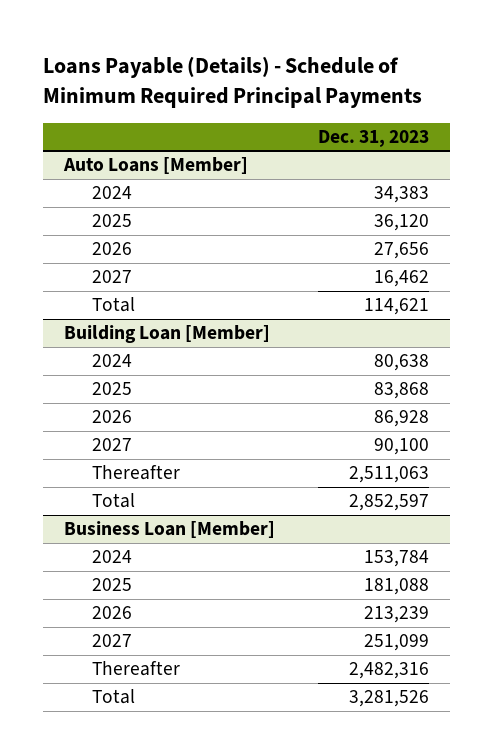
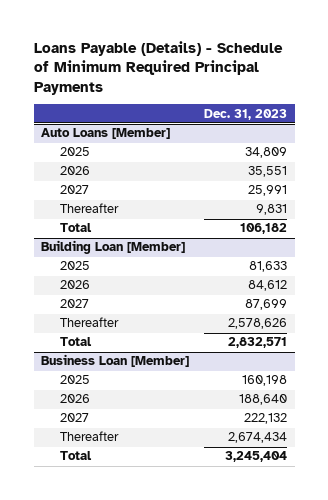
[92,186,133,200] 2024 -> none
[373,214,429,232] 36,120 -> [245,147,288,159] 34,809
[373,242,429,260] 27,656 -> [248,166,288,178] 35,551
[373,270,429,288] 16,462 -> [248,185,288,197] 25,991
none -> [59,203,119,214] Thereafter
[363,298,429,316] 114,621 -> [240,223,288,235] 106,182
[92,354,133,368] 2024 -> none
[373,382,429,400] 83,868 -> [249,261,288,273] 81,633
[373,410,429,428] 86,928 -> [248,280,288,292] 84,612
[373,438,429,456] 90,100 -> [245,299,288,311] 87,699
[348,466,429,484] 2,511,063 -> [228,318,288,330] 2,578,626
[348,494,429,512] 2,852,597 -> [228,337,288,349] 2,832,571
[92,550,133,564] 2024 -> none
[363,578,429,596] 181,088 -> [242,375,288,387] 160,198
[363,606,429,624] 213,239 -> [239,394,288,406] 188,640
[363,634,429,652] 251,099 -> [244,413,288,425] 222,132
[348,662,429,680] 2,482,316 -> [228,432,288,444] 2,674,434
[348,690,429,708] 3,281,526 -> [225,451,288,463] 3,245,404

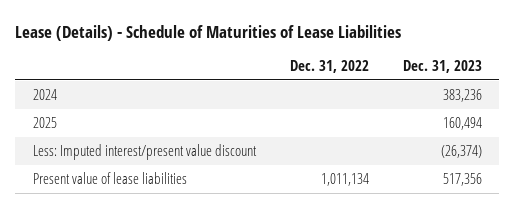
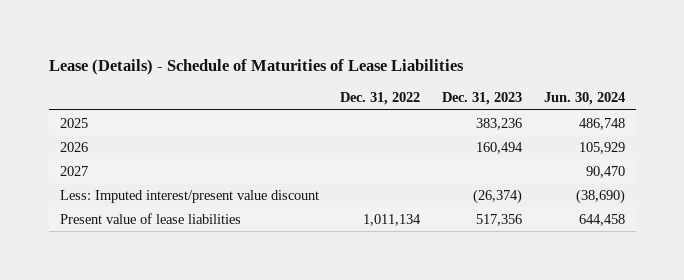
none -> [543,92,625,106] Jun. 30, 2024
[32,89,57,101] 2024 -> [59,117,88,128] 2025
[32,117,57,129] 2025 -> [59,141,88,152] 2026
none -> [59,165,88,176] 2027

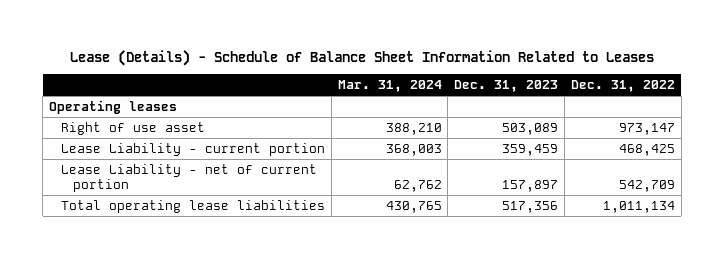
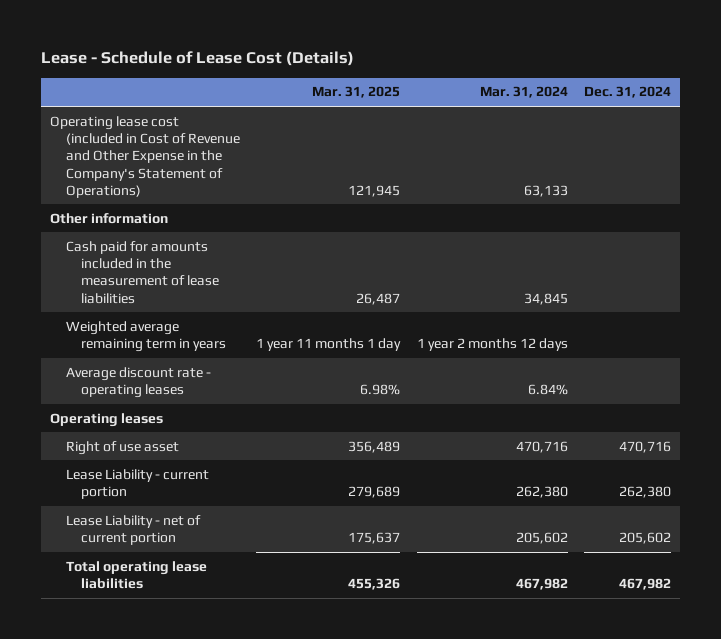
[69,49,654,66] Lease (Details) - Schedule of Balance Sheet Information Related to Leases -> [41,51,355,67] Lease - Schedule of Lease Cost (Details)
[454,80,559,93] Dec. 31, 2023 -> none
[570,80,675,93] Dec. 31, 2022 -> none
none -> [312,86,401,99] Mar. 31, 2025
none -> [584,86,672,99] Dec. 31, 2024
none -> [49,115,240,198] Operating lease cost (included in Cost of Revenue and Other Expense in the Company's Statement of Operations)
none -> [49,212,168,224] Other information
none -> [65,240,220,304] Cash paid for amounts included in the measurement of lease liabilities
none -> [65,320,227,353] Weighted average remaining term in years
none -> [65,366,211,399] Average discount rate - operating leases
[385,122,442,135] 388,210 -> [515,440,568,453] 470,716
[385,143,442,156] 368,003 -> [515,486,568,499] 262,380
[393,179,442,192] 62,762 -> [515,532,568,545] 205,602
[385,200,442,213] 430,765 -> [515,578,568,591] 467,982

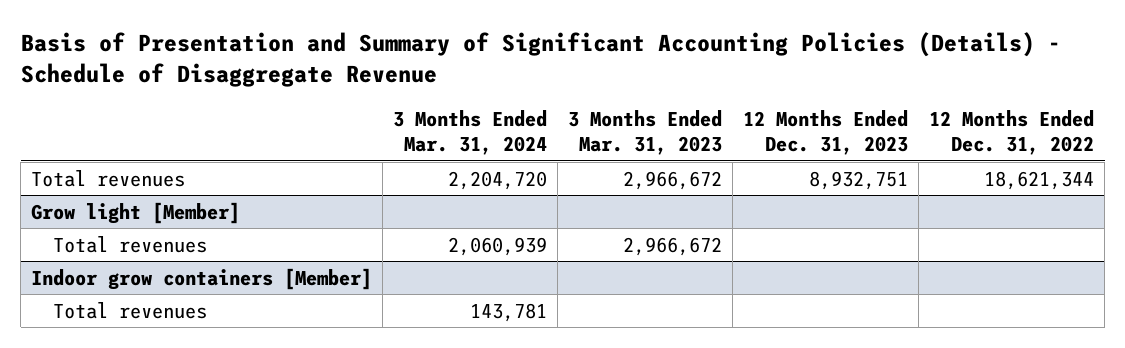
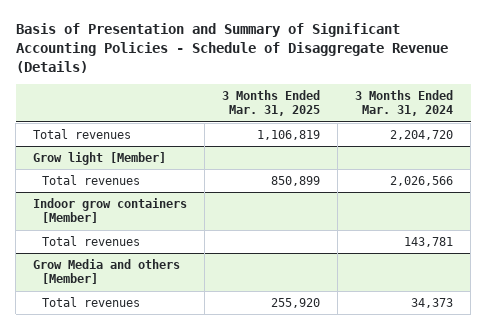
[20,32,1061,88] Basis of Presentation and Summary of Significant Accounting Policies (Details) - Schedule of Disaggregate Revenue -> [15,23,448,73] Basis of Presentation and Summary of Significant Accounting Policies - Schedule of Disaggregate Revenue (Details)
[568,109,723,156] 3 Months Ended Mar. 31, 2023 -> none
[743,109,909,156] 12 Months Ended Dec. 31, 2023 -> none
[929,109,1095,156] 12 Months Ended Dec. 31, 2022 -> none
none -> [222,89,321,117] 3 Months Ended Mar. 31, 2025
[448,236,548,256] 2,060,939 -> [390,176,454,187] 2,026,566
none -> [33,259,181,285] Grow Media and others [Member]
none -> [41,297,140,308] Total revenues

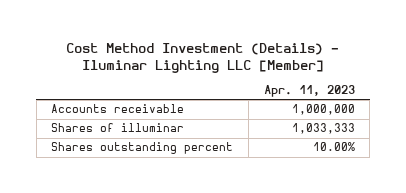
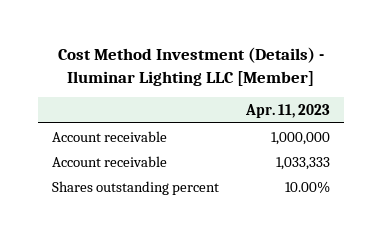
[51,104,185,114] Accounts receivable -> [51,130,167,142] Account receivable
[51,123,185,133] Shares of illuminar -> [51,155,167,167] Account receivable

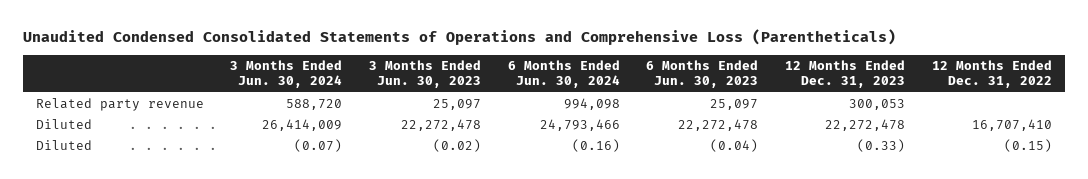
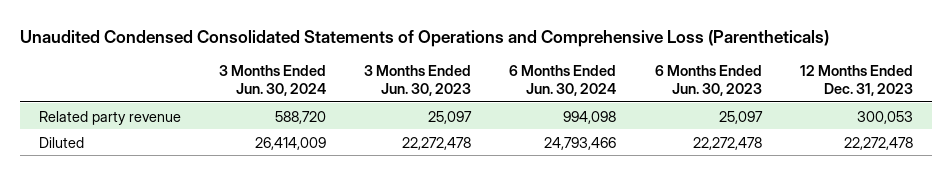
[931,59,1052,89] 12 Months Ended Dec. 31, 2022 -> none
[35,140,92,151] Diluted -> none

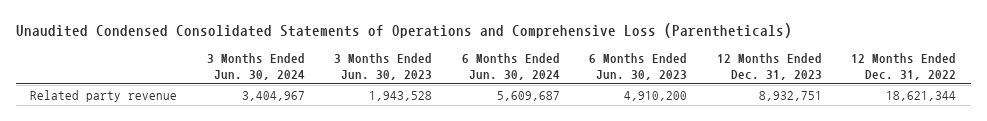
none -> [851,53,957,80] 12 Months Ended Dec. 31, 2022
[38,136,84,148] Diluted -> none
[275,110,327,124] 588,720 -> [241,91,305,102] 3,404,967
[428,110,473,124] 25,097 -> [369,91,433,102] 1,943,528
[563,110,617,124] 994,098 -> [496,91,560,102] 5,609,687
[718,110,763,124] 25,097 -> [624,91,688,102] 4,910,200
[856,110,913,124] 300,053 -> [758,91,822,102] 8,932,751

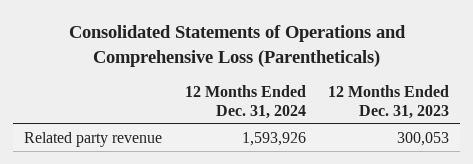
[15,23,792,39] Unaudited Condensed Consolidated Statements of Operations and Comprehensive Loss (Parentheticals) -> [68,24,406,67] Consolidated Statements of Operations and Comprehensive Loss (Parentheticals)
[206,53,305,80] 3 Months Ended Jun. 30, 2024 -> none
[334,53,433,80] 3 Months Ended Jun. 30, 2023 -> none
[461,53,560,80] 6 Months Ended Jun. 30, 2024 -> none
[589,53,688,80] 6 Months Ended Jun. 30, 2023 -> none
[851,53,957,80] 12 Months Ended Dec. 31, 2022 -> none
none -> [184,85,306,119] 12 Months Ended Dec. 31, 2024
[758,91,822,102] 8,932,751 -> [397,132,450,147] 300,053

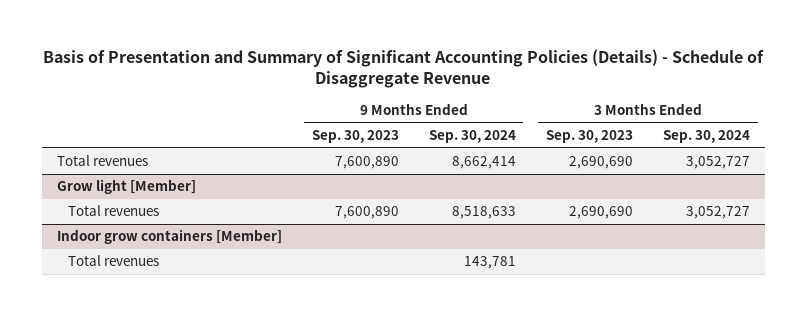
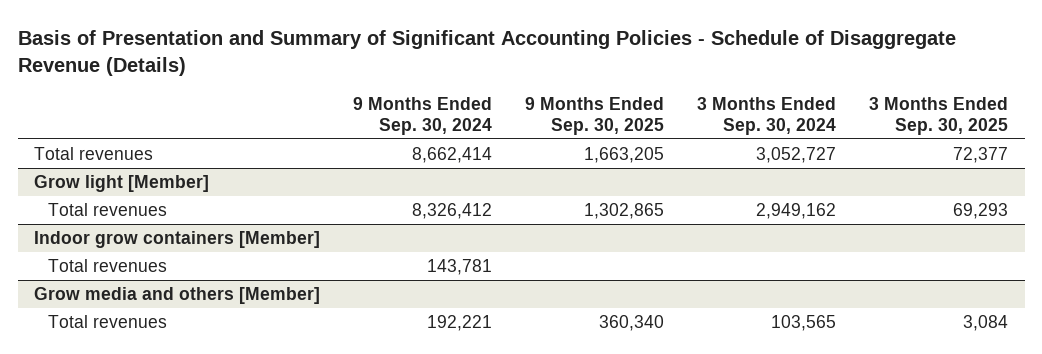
[43,48,765,89] Basis of Presentation and Summary of Significant Accounting Policies (Details) - Schedule of Disaggregate Revenue -> [17,30,956,77] Basis of Presentation and Summary of Significant Accounting Policies - Schedule of Disaggregate Revenue (Details)
[311,130,399,144] Sep. 30, 2023 -> none
[546,130,634,144] Sep. 30, 2023 -> none
none -> [525,97,665,135] 9 Months Ended Sep. 30, 2025
none -> [869,97,1009,135] 3 Months Ended Sep. 30, 2025
[451,206,516,220] 8,518,633 -> [412,203,493,220] 8,326,412
[686,206,751,220] 3,052,727 -> [756,203,837,220] 2,949,162
none -> [34,287,321,305] Grow media and others [Member]
none -> [47,315,167,329] Total revenues

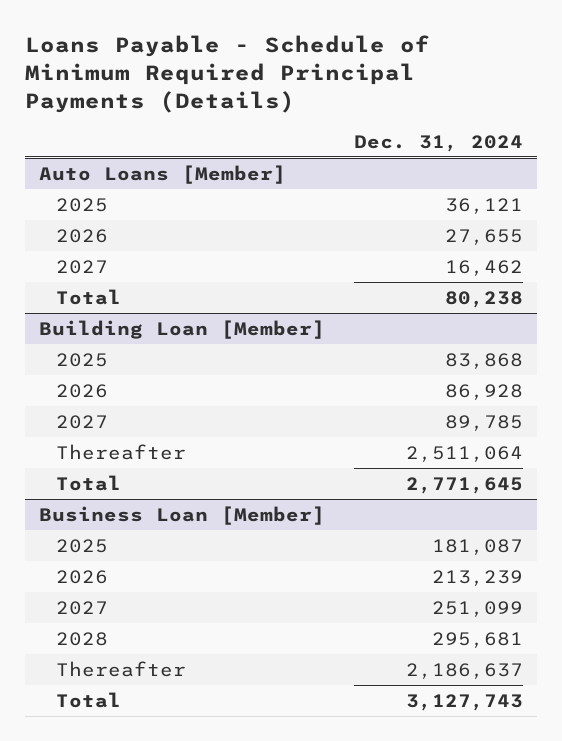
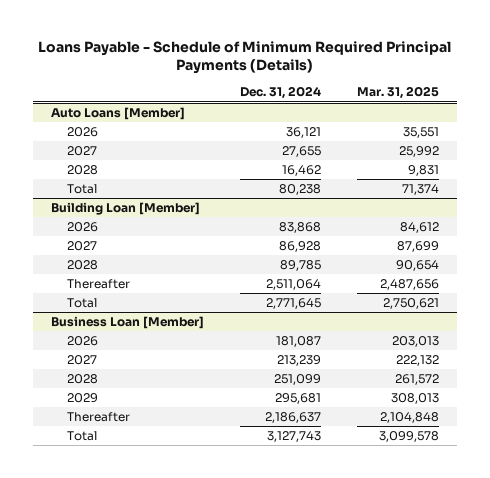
none -> [357,86,440,100] Mar. 31, 2025
[56,197,109,212] 2025 -> [67,127,99,138] 2026
[56,228,109,243] 2026 -> [67,146,98,157] 2027
[56,259,109,274] 2027 -> [67,165,99,176] 2028
[56,352,109,367] 2025 -> [67,222,99,233] 2026
[56,383,109,398] 2026 -> [67,241,98,252] 2027
[56,414,109,429] 2027 -> [67,260,99,271] 2028
[56,538,109,553] 2025 -> [67,336,99,347] 2026
[56,569,109,584] 2026 -> [67,355,98,366] 2027
[56,600,109,615] 2027 -> [67,374,99,385] 2028
[56,631,109,646] 2028 -> [67,393,99,404] 2029

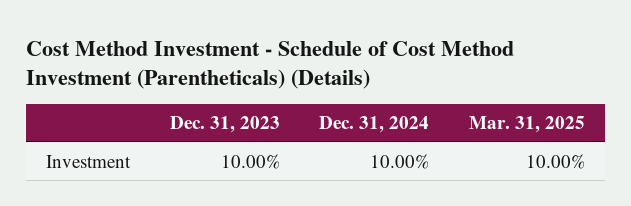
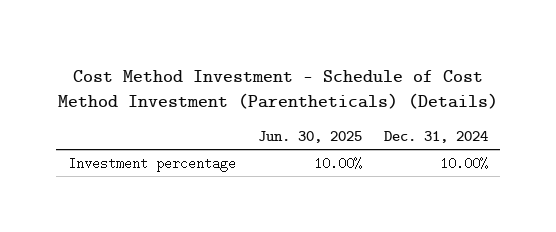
[169,116,280,134] Dec. 31, 2023 -> none
[469,116,586,134] Mar. 31, 2025 -> none
none -> [258,130,363,143] Jun. 30, 2025
[46,154,132,168] Investment -> [67,157,236,173] Investment percentage

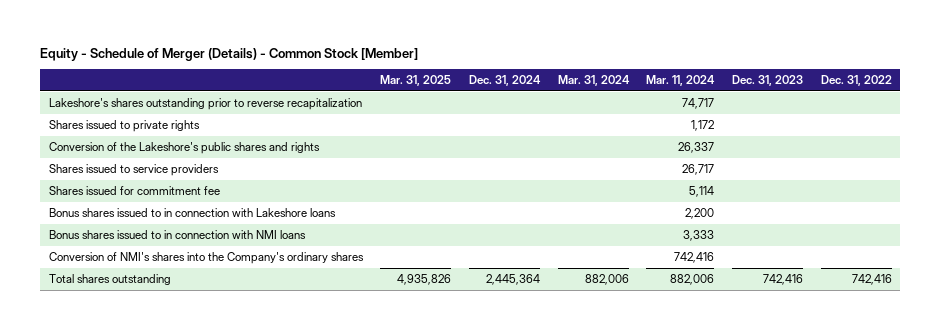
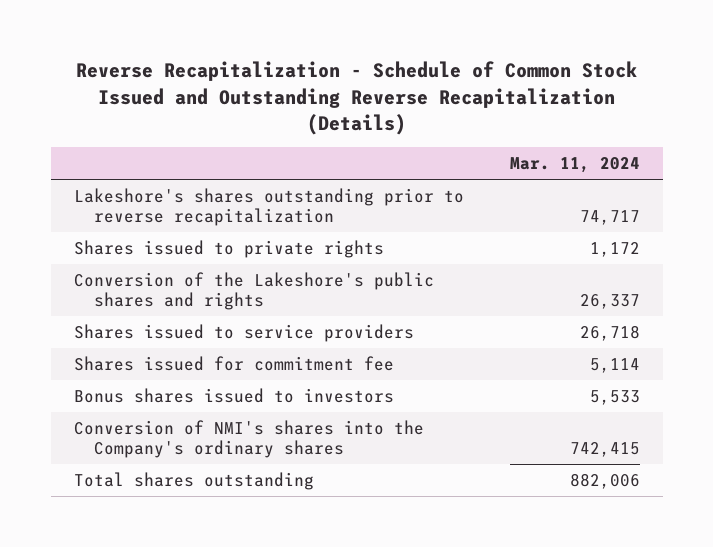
[39,47,418,61] Equity - Schedule of Merger (Details) - Common Stock [Member] -> [75,61,637,136] Reverse Recapitalization - Schedule of Common Stock Issued and Outstanding Reverse Recapitalization (Details)
[380,74,452,86] Mar. 31, 2025 -> none
[468,74,541,86] Dec. 31, 2024 -> none
[557,74,630,86] Mar. 31, 2024 -> none
[731,74,803,86] Dec. 31, 2023 -> none
[820,74,892,86] Dec. 31, 2022 -> none
[682,164,715,176] 26,717 -> [579,324,640,341] 26,718
[48,230,306,240] Bonus shares issued to in connection with NMI loans -> none
[48,208,336,218] Bonus shares issued to in connection with Lakeshore loans -> [73,387,394,403] Bonus shares issued to investors
[685,208,715,220] 2,200 -> [589,389,640,405] 5,533
[674,252,715,264] 742,416 -> [569,442,640,458] 742,415

